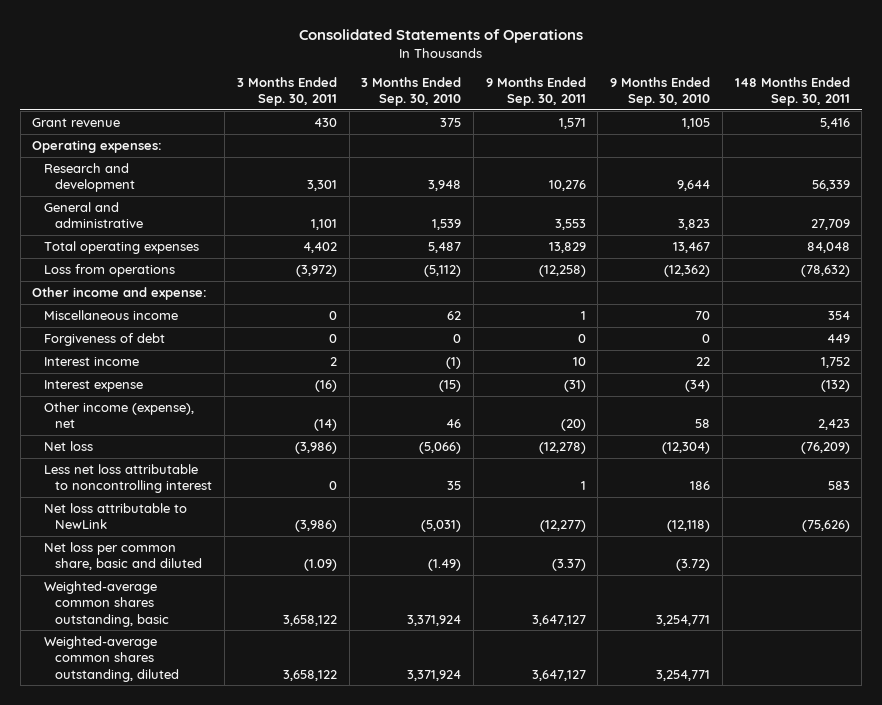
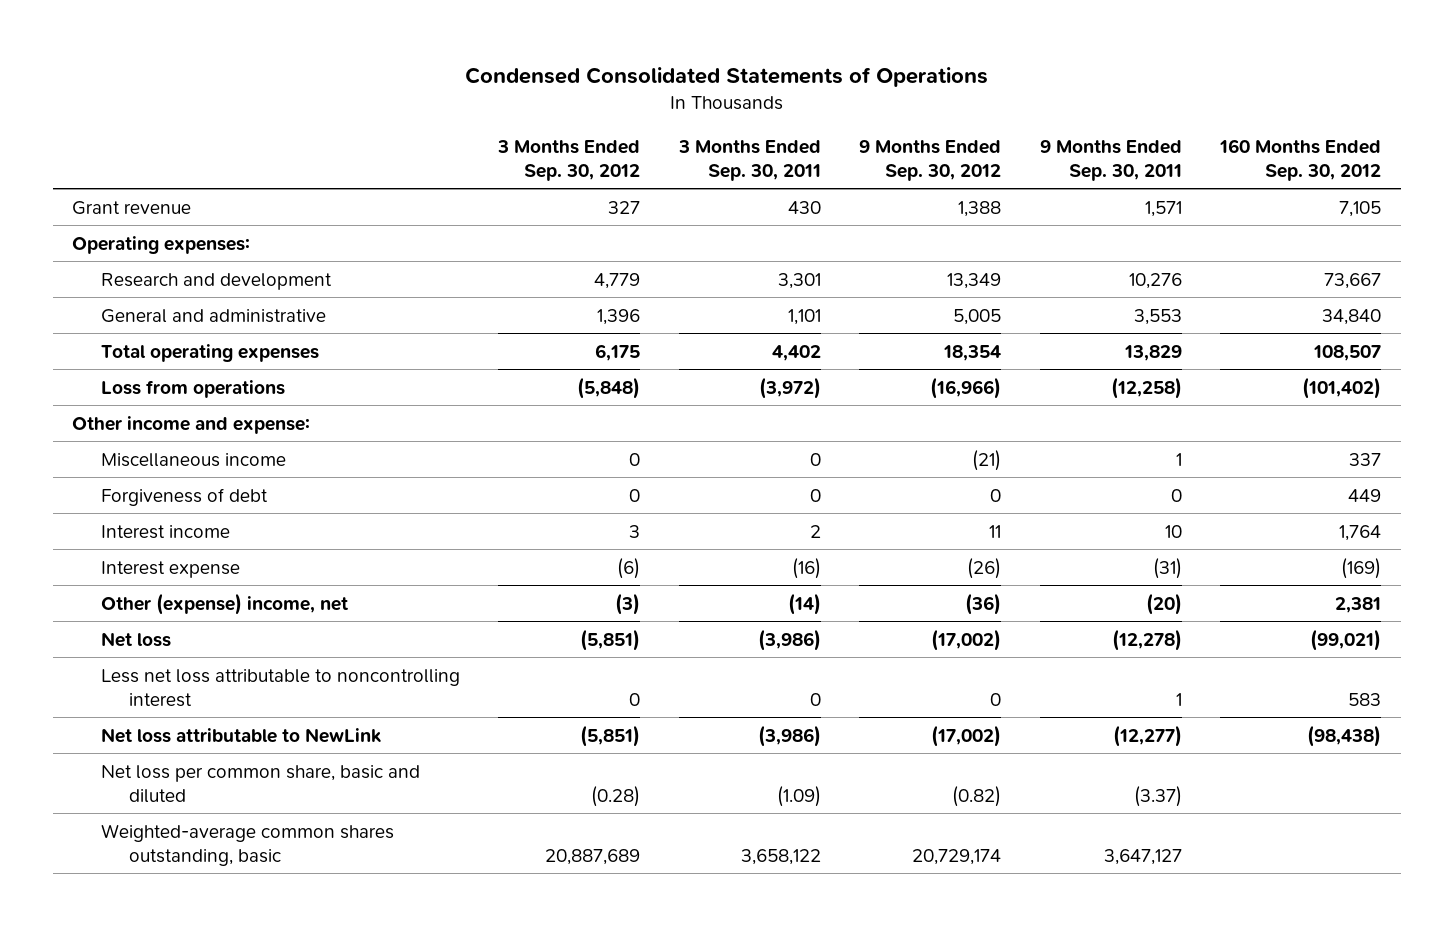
[298,29,583,44] Consolidated Statements of Operations -> [464,67,988,88] Condensed Consolidated Statements of Operations
[361,76,462,106] 3 Months Ended Sep. 30, 2010 -> none
[610,76,711,106] 9 Months Ended Sep. 30, 2010 -> none
[734,76,850,106] 148 Months Ended Sep. 30, 2011 -> none
none -> [497,139,641,181] 3 Months Ended Sep. 30, 2012
none -> [859,139,1002,181] 9 Months Ended Sep. 30, 2012
none -> [1219,138,1382,181] 160 Months Ended Sep. 30, 2012
[43,401,194,429] Other income (expense), net -> [100,592,348,615] Other (expense) income, net
[43,635,180,682] Weighted-average common shares outstanding, diluted -> none

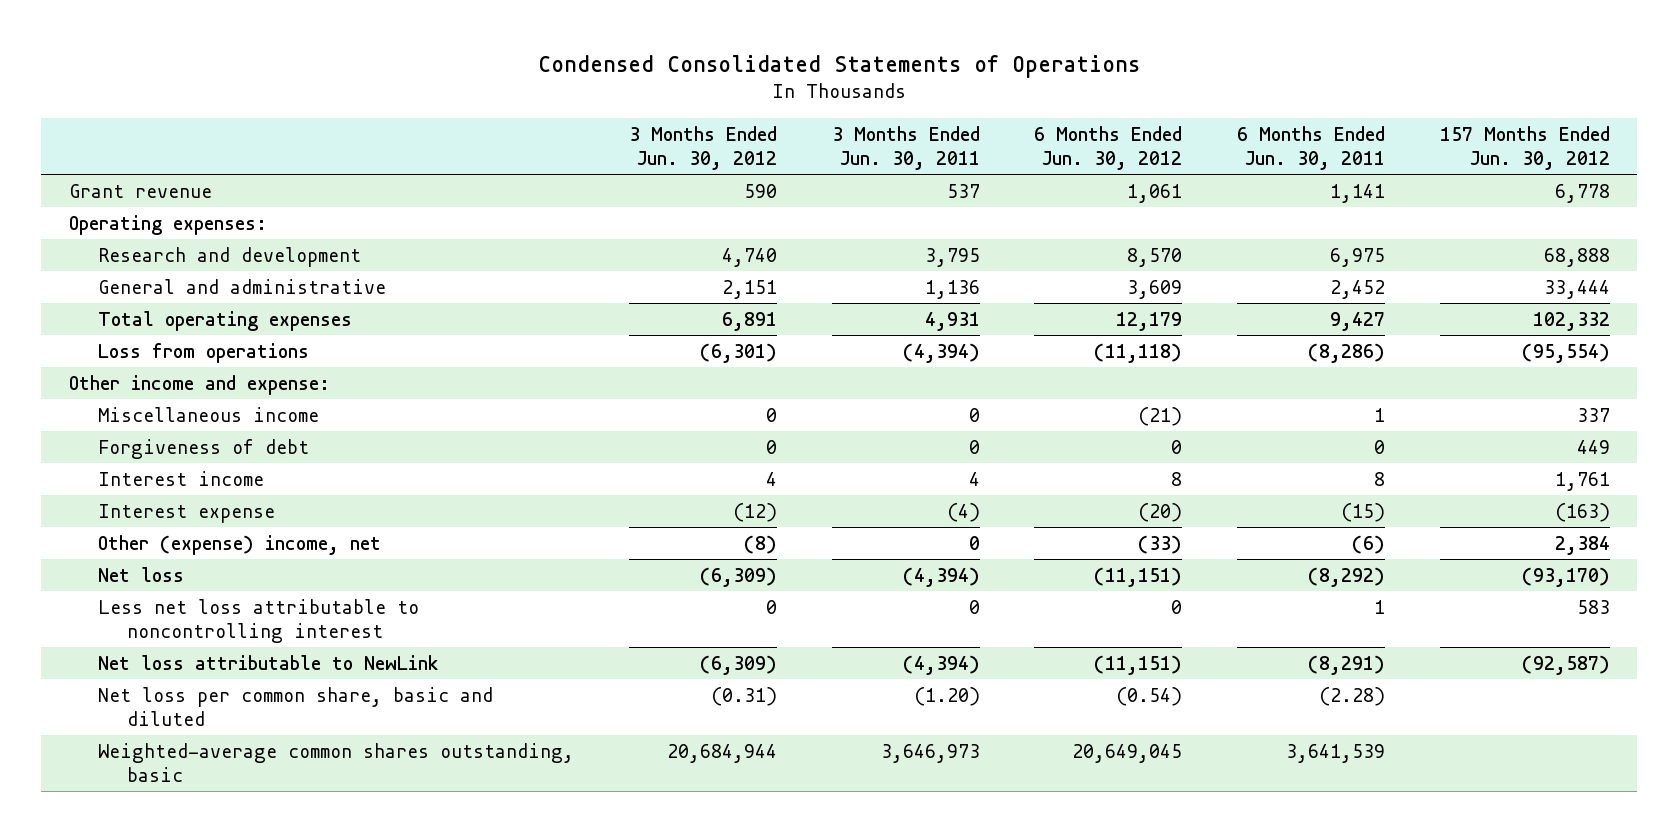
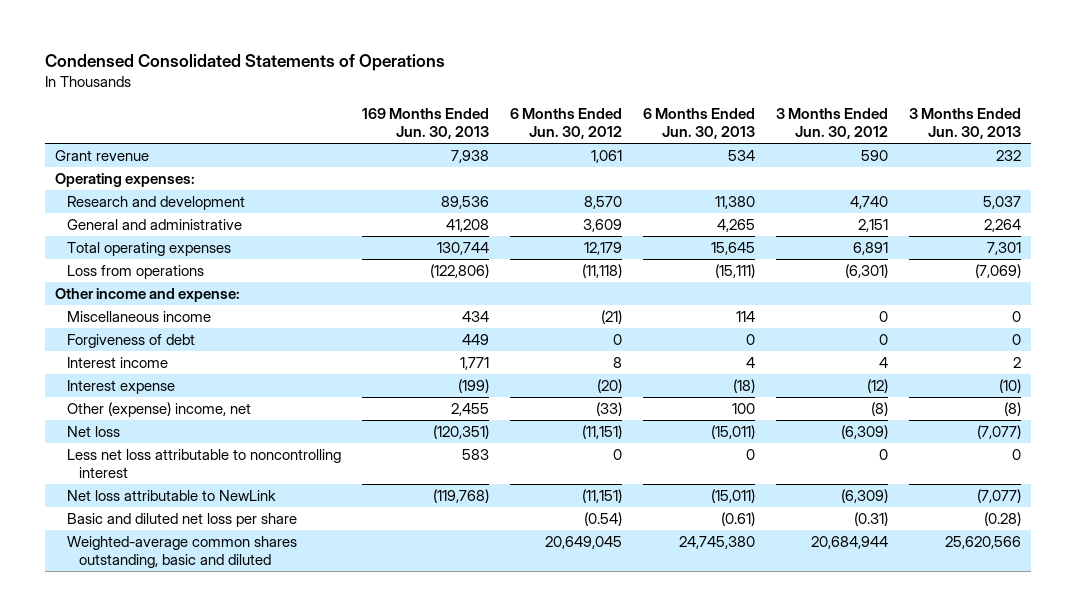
[831,126,980,170] 3 Months Ended Jun. 30, 2011 -> none
[1237,126,1386,170] 6 Months Ended Jun. 30, 2011 -> none
[1440,126,1611,170] 157 Months Ended Jun. 30, 2012 -> none
none -> [361,108,489,140] 169 Months Ended Jun. 30, 2013
none -> [642,108,755,140] 6 Months Ended Jun. 30, 2013
none -> [908,108,1021,140] 3 Months Ended Jun. 30, 2013
[97,686,493,726] Net loss per common share, basic and diluted -> [67,513,298,528] Basic and diluted net loss per share
[97,742,574,782] Weighted-average common shares outstanding, basic -> [67,536,298,568] Weighted-average common shares outstanding, basic and diluted

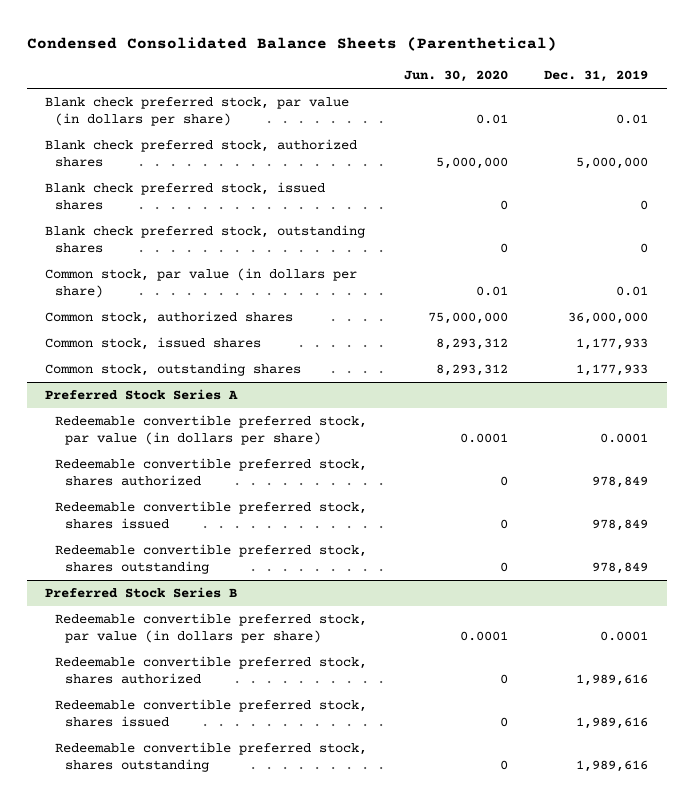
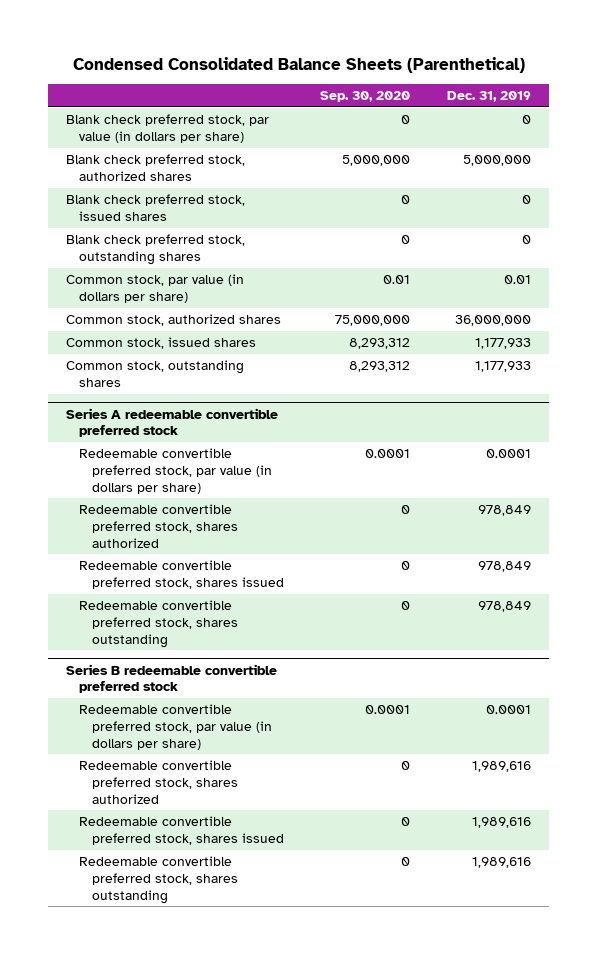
[403,70,508,83] Jun. 30, 2020 -> none
none -> [320,91,411,103] Sep. 30, 2020
[616,113,649,124] 0.01 -> [521,115,531,125] 0
[44,389,238,401] Preferred Stock Series A -> [66,407,279,438] Series A redeemable convertible preferred stock
[44,587,237,599] Preferred Stock Series B -> [66,663,278,694] Series B redeemable convertible preferred stock

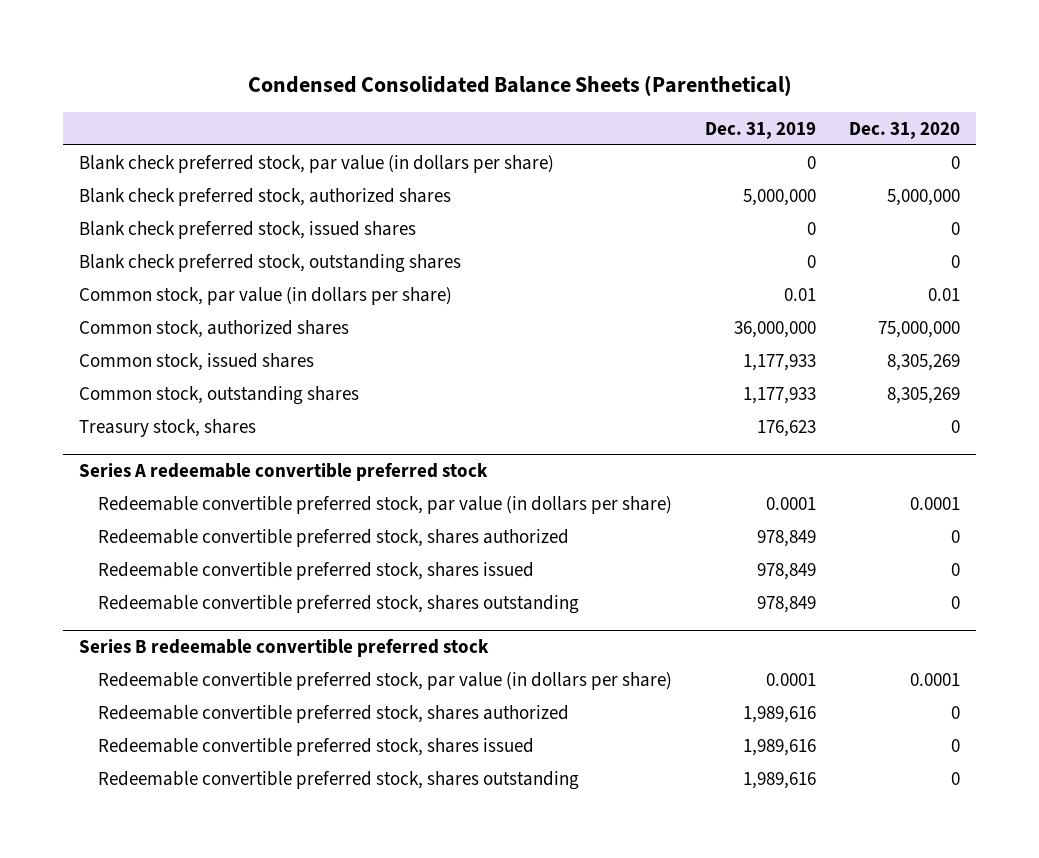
[320,91,411,103] Sep. 30, 2020 -> none
none -> [849,121,961,139] Dec. 31, 2020
none -> [79,418,257,437] Treasury stock, shares

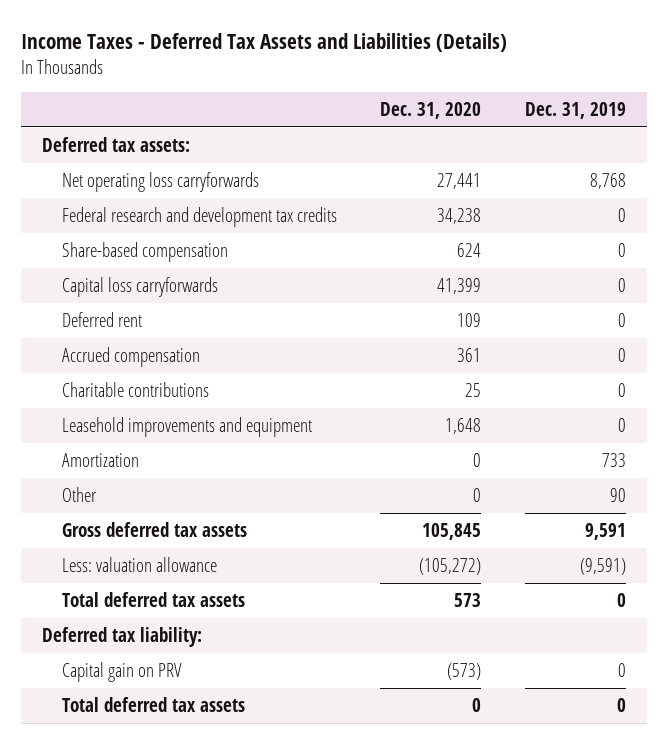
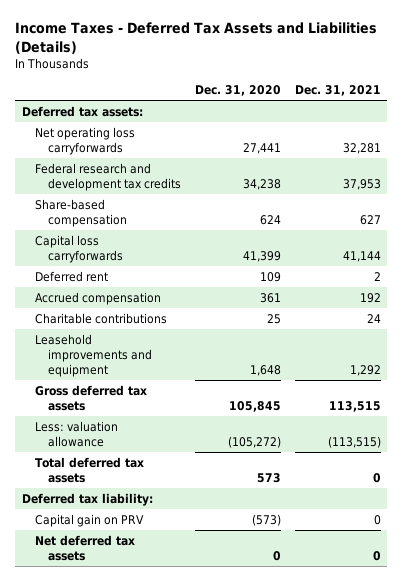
[524,102,626,120] Dec. 31, 2019 -> none
none -> [294,85,381,97] Dec. 31, 2021
[61,452,139,467] Amortization -> none
[61,486,97,502] Other -> none
[61,696,245,712] Total deferred tax assets -> [34,534,135,561] Net deferred tax assets

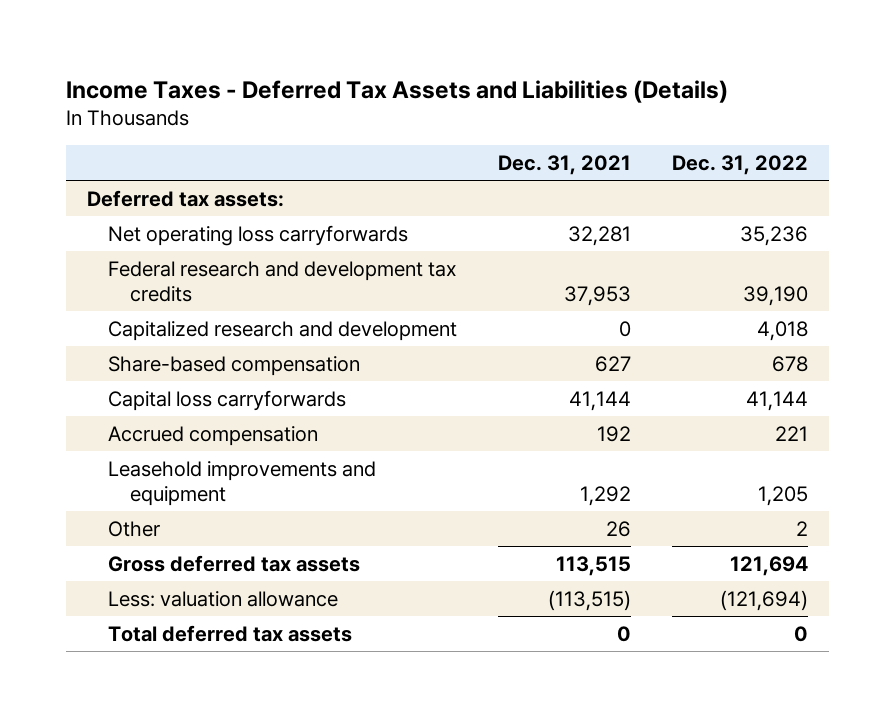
[194,85,281,97] Dec. 31, 2020 -> none
none -> [672,155,809,176] Dec. 31, 2022
none -> [108,320,458,341] Capitalized research and development
[34,270,108,282] Deferred rent -> none
[34,312,167,324] Charitable contributions -> none
none -> [108,520,161,537] Other
[21,492,153,506] Deferred tax liability: -> none
[34,513,144,527] Capital gain on PRV -> none
[34,534,135,561] Net deferred tax assets -> none

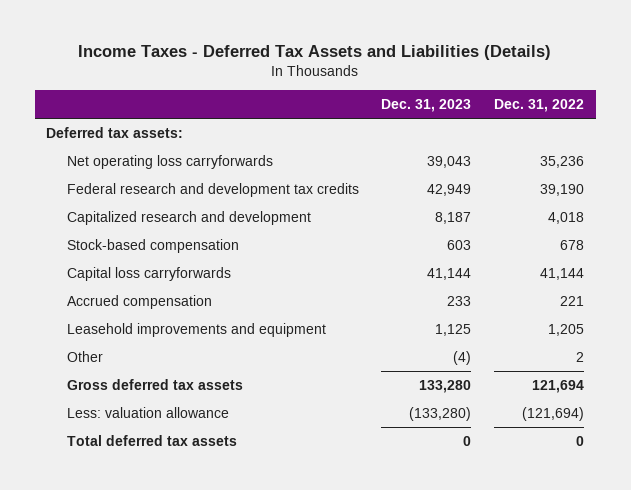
[498,155,632,176] Dec. 31, 2021 -> none
none -> [381,99,472,113] Dec. 31, 2023
[108,355,361,376] Share-based compensation -> [66,238,239,253] Stock-based compensation

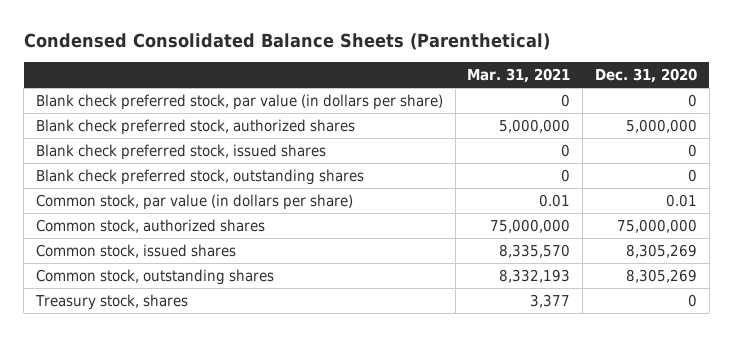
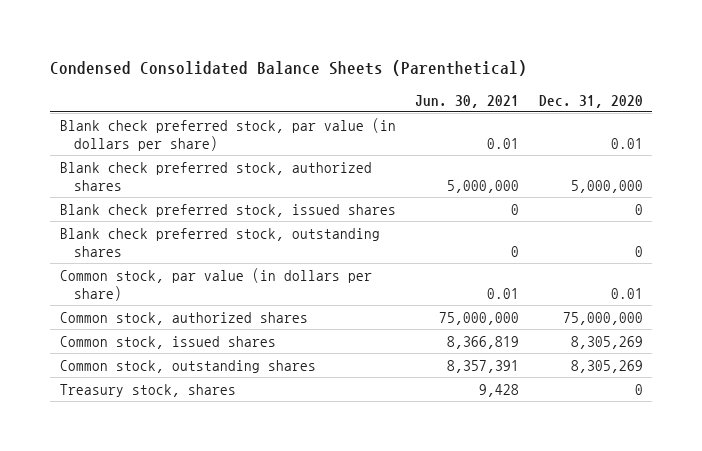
[467,68,571,84] Mar. 31, 2021 -> none
none -> [415,94,520,108] Jun. 30, 2021
[687,93,697,107] 0 -> [610,137,643,149] 0.01

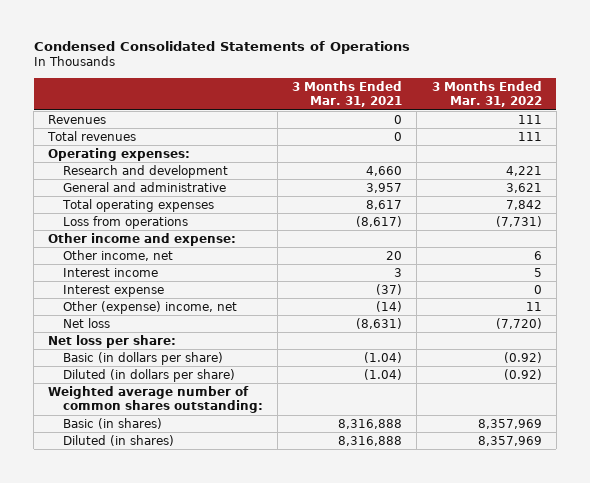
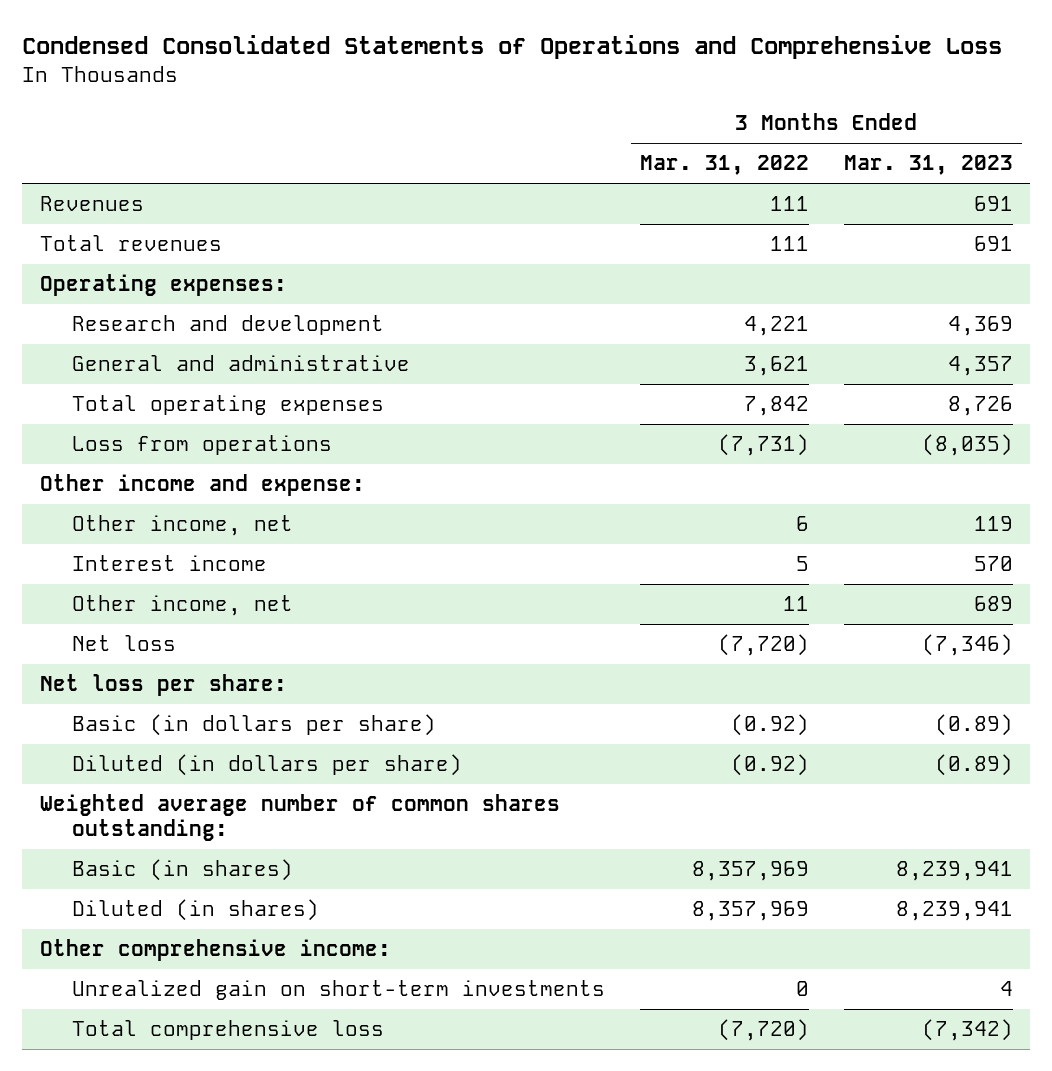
[33,41,410,55] Condensed Consolidated Statements of Operations -> [22,35,1003,60] Condensed Consolidated Statements of Operations and Comprehensive Loss
[292,80,403,108] 3 Months Ended Mar. 31, 2021 -> none
none -> [843,155,1013,176] Mar. 31, 2023
[62,284,164,297] Interest expense -> none
[62,300,237,314] Other (expense) income, net -> [72,595,294,617] Other income, net
none -> [39,939,391,962] Other comprehensive income:
none -> [72,980,606,1001] Unrealized gain on short-term investments
none -> [72,1020,385,1041] Total comprehensive loss

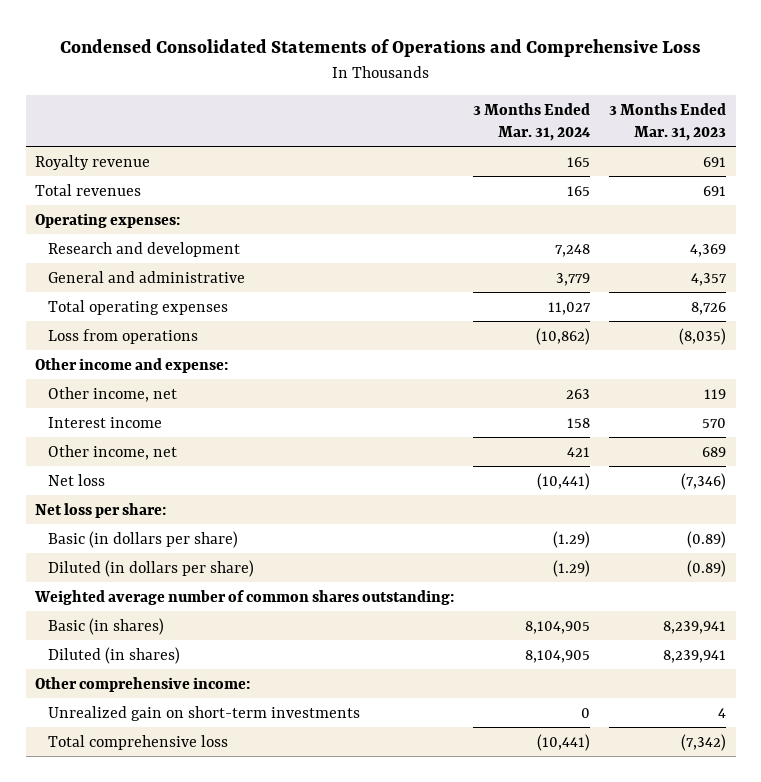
[639,155,809,176] Mar. 31, 2022 -> none
none -> [473,102,592,141] 3 Months Ended Mar. 31, 2024
[39,196,144,212] Revenues -> [35,154,151,170] Royalty revenue

